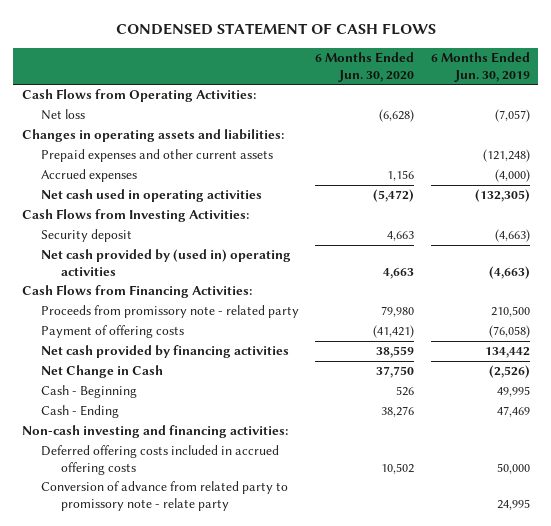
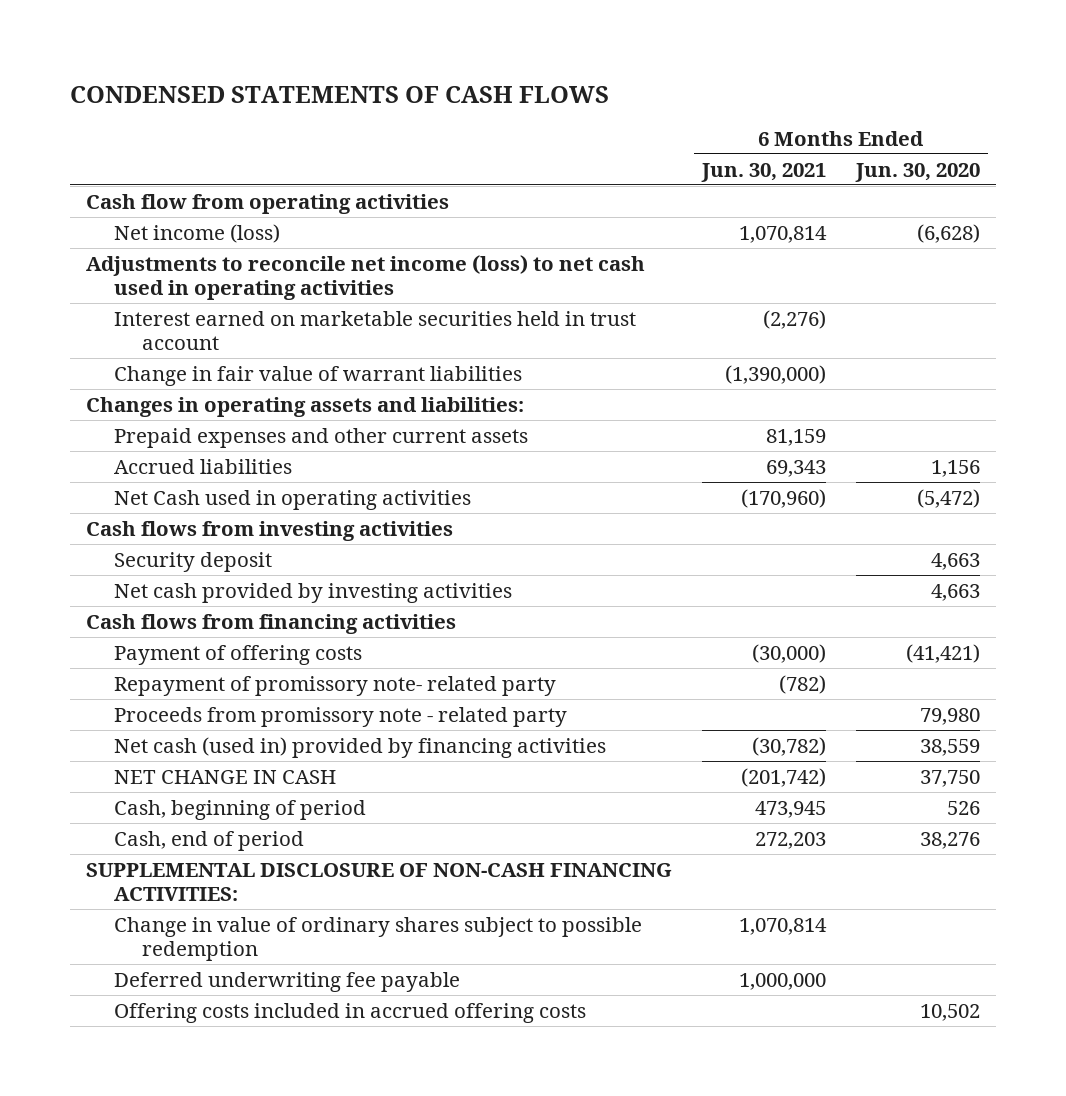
[115,23,436,36] CONDENSED STATEMENT OF CASH FLOWS -> [70,85,610,103] CONDENSED STATEMENTS OF CASH FLOWS
[430,52,530,82] 6 Months Ended Jun. 30, 2019 -> none
none -> [701,162,827,182] Jun. 30, 2021
[21,89,256,103] Cash Flows from Operating Activities: -> [85,193,449,214] Cash flow from operating activities
[41,109,86,121] Net loss -> [113,223,280,243] Net income (loss)
none -> [85,254,645,301] Adjustments to reconcile net income (loss) to net cash used in operating activities
none -> [113,310,636,351] Interest earned on marketable securities held in trust account
none -> [113,365,522,386] Change in fair value of warrant liabilities
[41,169,138,183] Accrued expenses -> [113,458,292,474] Accrued liabilities
[41,189,263,203] Net cash used in operating activities -> [113,489,471,510] Net Cash used in operating activities
[21,209,249,223] Cash Flows from Investing Activities: -> [85,520,453,541] Cash flows from investing activities
[41,249,292,276] Net cash provided by (used in) operating activities -> [113,582,512,603] Net cash provided by investing activities
[21,285,252,299] Cash Flows from Financing Activities: -> [85,613,456,634] Cash flows from financing activities
[41,481,289,511] Conversion of advance from related party to promissory note - relate party -> none
none -> [113,675,556,696] Repayment of promissory note- related party
[41,305,300,319] Proceeds from promissory note - related party -> [113,706,567,727] Proceeds from promissory note - related party
[41,345,290,359] Net cash provided by financing activities -> [113,736,606,758] Net cash (used in) provided by financing activities
[41,365,164,379] Net Change in Cash -> [113,769,336,784] NET CHANGE IN CASH
[41,385,138,399] Cash - Beginning -> [113,799,366,820] Cash, beginning of period
[41,405,120,419] Cash - Ending -> [113,830,304,851] Cash, end of period
[21,425,288,439] Non-cash investing and financing activities: -> [85,862,672,902] SUPPLEMENTAL DISCLOSURE OF NON-CASH FINANCING ACTIVITIES:
none -> [113,916,642,962] Change in value of ordinary shares subject to possible redemption
none -> [113,971,460,992] Deferred underwriting fee payable
[41,445,280,475] Deferred offering costs included in accrued offering costs -> [113,1002,586,1023] Offering costs included in accrued offering costs

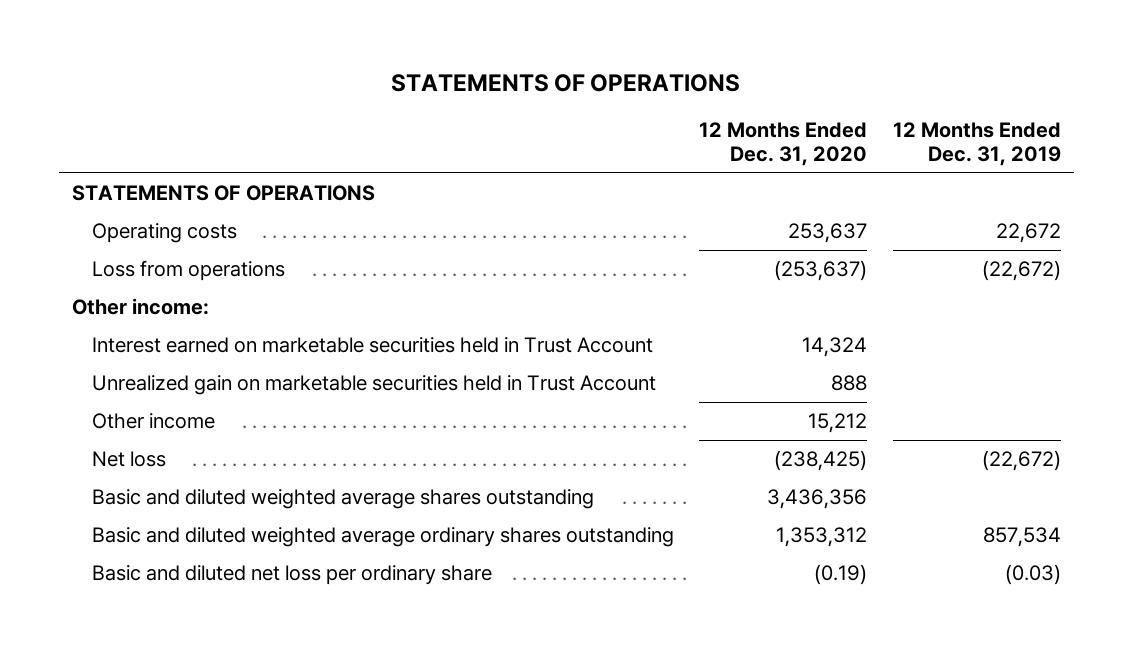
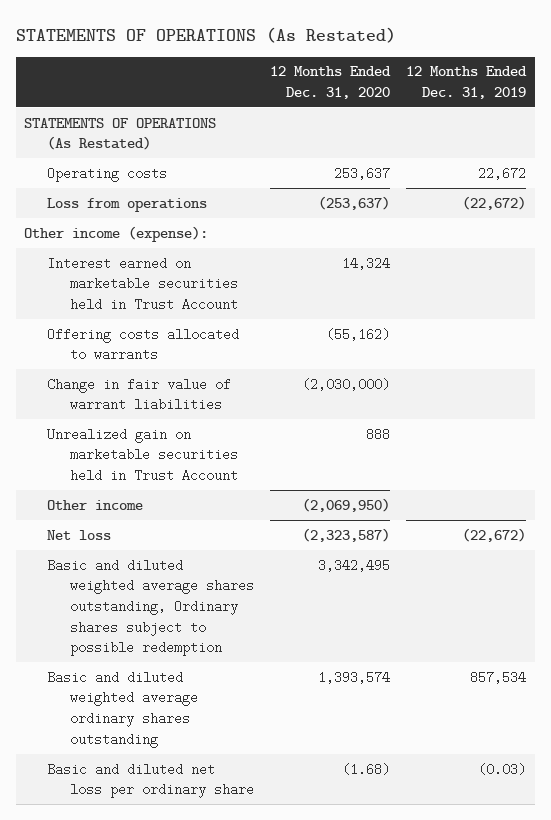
[391,73,741,92] STATEMENTS OF OPERATIONS -> [16,26,397,43] STATEMENTS OF OPERATIONS (As Restated)
[71,185,375,202] STATEMENTS OF OPERATIONS -> [24,117,217,151] STATEMENTS OF OPERATIONS (As Restated)
[71,298,209,316] Other income: -> [24,225,209,242] Other income (expense):
none -> [46,327,239,362] Offering costs allocated to warrants
none -> [46,377,231,412] Change in fair value of warrant liabilities
[808,413,868,434] 15,212 -> [301,497,390,512] (2,069,950)
[774,450,868,472] (238,425) -> [301,527,390,542] (2,323,587)
[92,489,595,510] Basic and diluted weighted average shares outstanding -> [46,558,254,657] Basic and diluted weighted average shares outstanding, Ordinary shares subject to possible redemption
[767,489,868,510] 3,436,356 -> [317,558,390,572] 3,342,495
[776,527,868,548] 1,353,312 -> [317,670,390,684] 1,393,574
[814,564,868,586] (0.19) -> [341,762,390,776] (1.68)

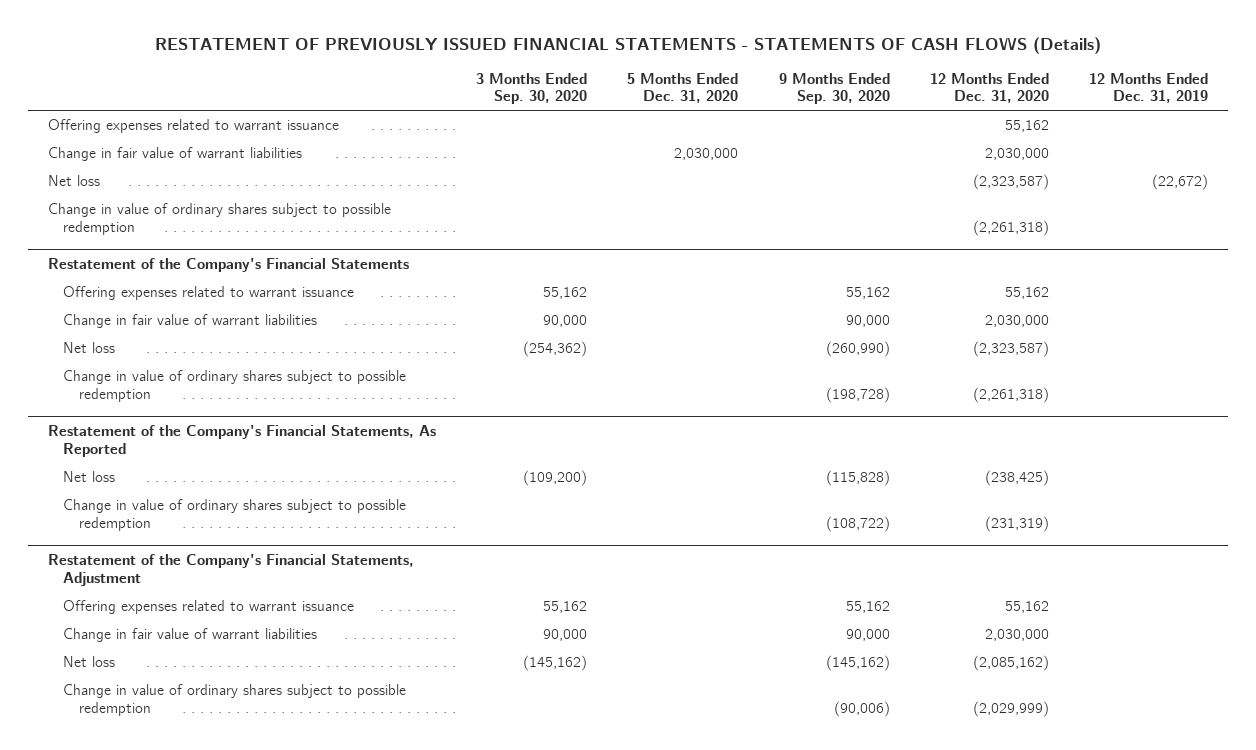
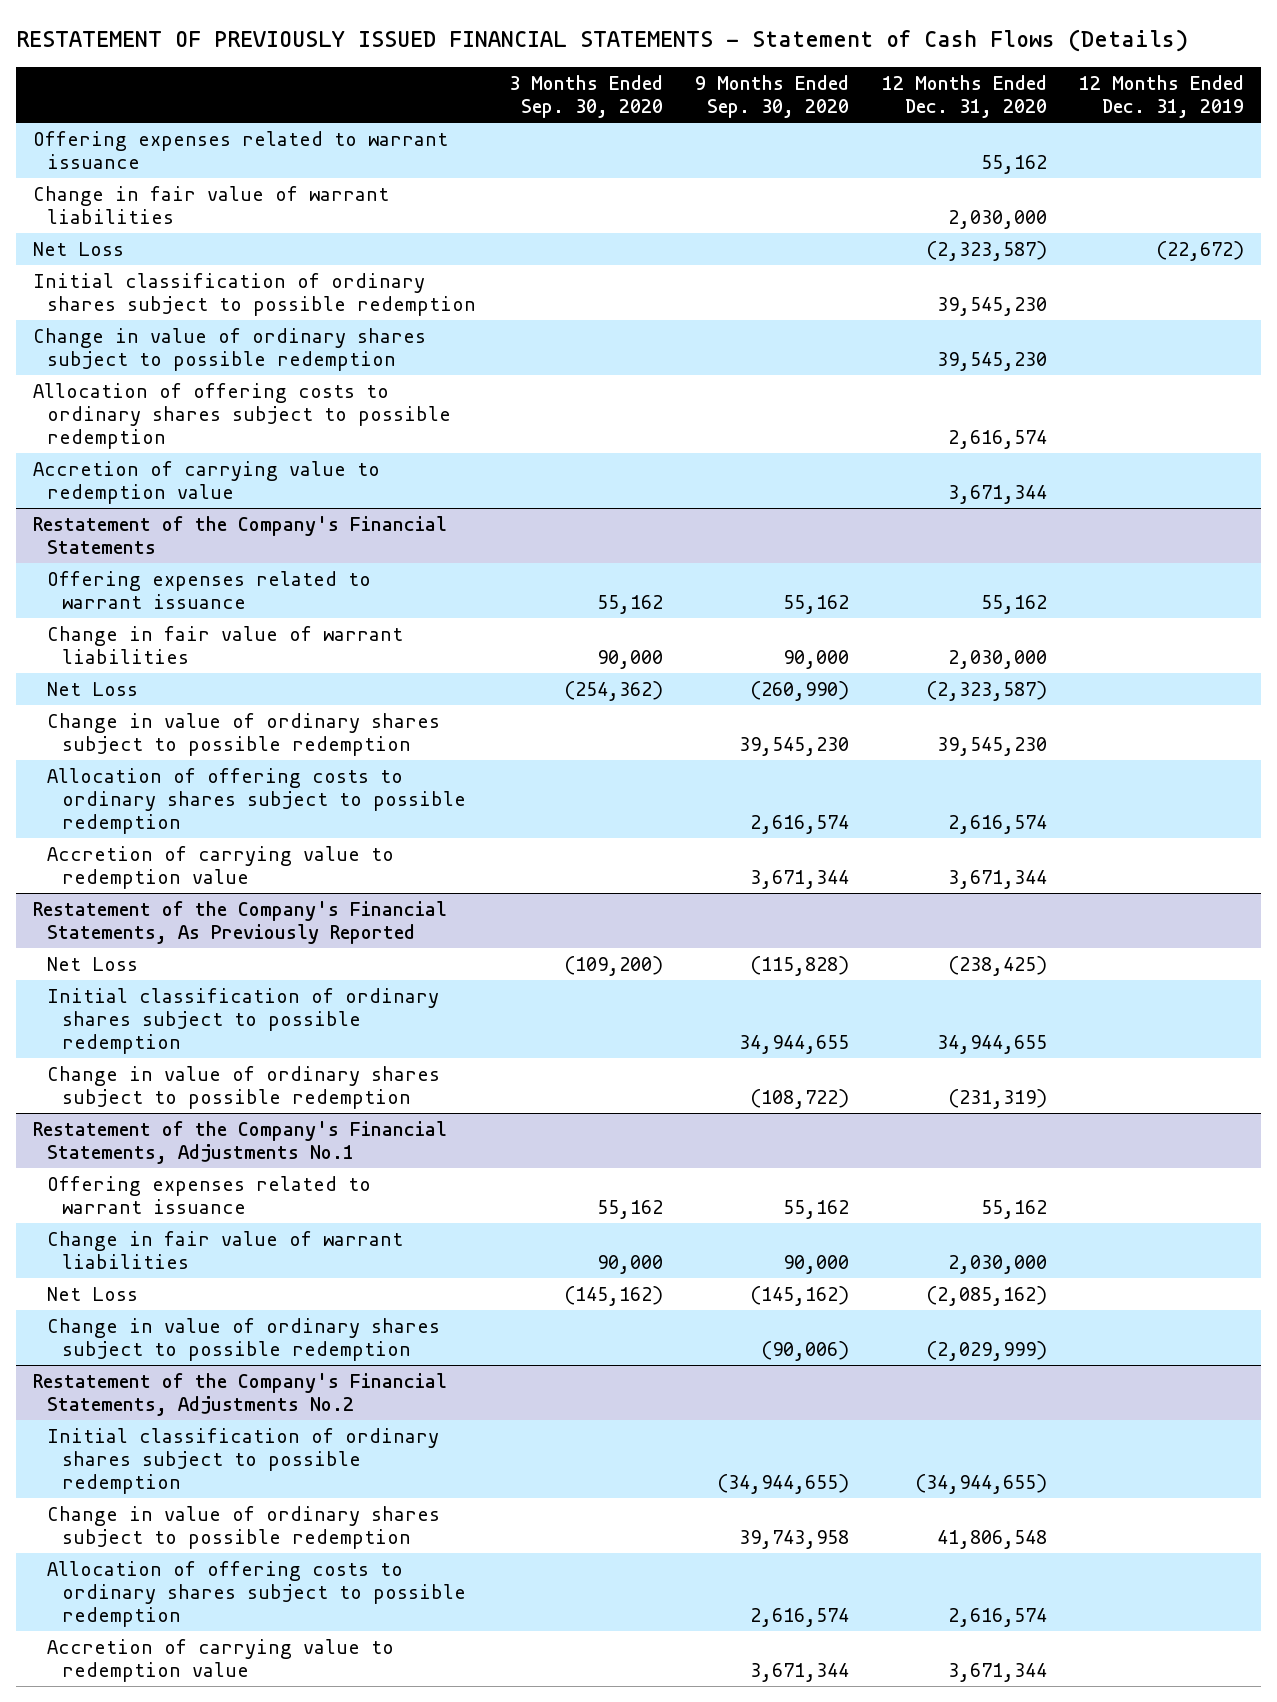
[154,37,1101,55] RESTATEMENT OF PREVIOUSLY ISSUED FINANCIAL STATEMENTS - STATEMENTS OF CASH FLOWS (Details) -> [16,29,1189,53] RESTATEMENT OF PREVIOUSLY ISSUED FINANCIAL STATEMENTS - Statement of Cash Flows (Details)
[627,72,739,104] 5 Months Ended Dec. 31, 2020 -> none
[47,174,100,186] Net loss -> [32,241,124,256] Net Loss
none -> [32,272,477,316] Initial classification of ordinary shares subject to possible redemption
[972,219,1049,236] (2,261,318) -> [936,351,1047,371] 39,545,230
none -> [32,382,452,449] Allocation of offering costs to ordinary shares subject to possible redemption
none -> [32,460,380,504] Accretion of carrying value to redemption value
[63,341,116,353] Net loss -> [47,681,139,696] Net Loss
[825,386,890,403] (198,728) -> [739,736,850,756] 39,545,230
[972,386,1049,403] (2,261,318) -> [936,736,1047,756] 39,545,230
none -> [47,767,466,834] Allocation of offering costs to ordinary shares subject to possible redemption
none -> [47,845,395,889] Accretion of carrying value to redemption value
[47,424,436,457] Restatement of the Company's Financial Statements, As Reported -> [32,900,447,944] Restatement of the Company's Financial Statements, As Previously Reported
[63,470,116,482] Net loss -> [47,956,139,971] Net Loss
none -> [47,987,440,1054] Initial classification of ordinary shares subject to possible redemption
[47,553,414,586] Restatement of the Company's Financial Statements, Adjustment -> [32,1120,447,1164] Restatement of the Company's Financial Statements, Adjustments No.1
[63,655,116,667] Net loss -> [47,1286,139,1301] Net Loss
none -> [32,1372,447,1416] Restatement of the Company's Financial Statements, Adjustments No.2
none -> [47,1427,440,1494] Initial classification of ordinary shares subject to possible redemption
none -> [47,1505,441,1549] Change in value of ordinary shares subject to possible redemption
none -> [47,1560,466,1627] Allocation of offering costs to ordinary shares subject to possible redemption
none -> [47,1638,395,1682] Accretion of carrying value to redemption value

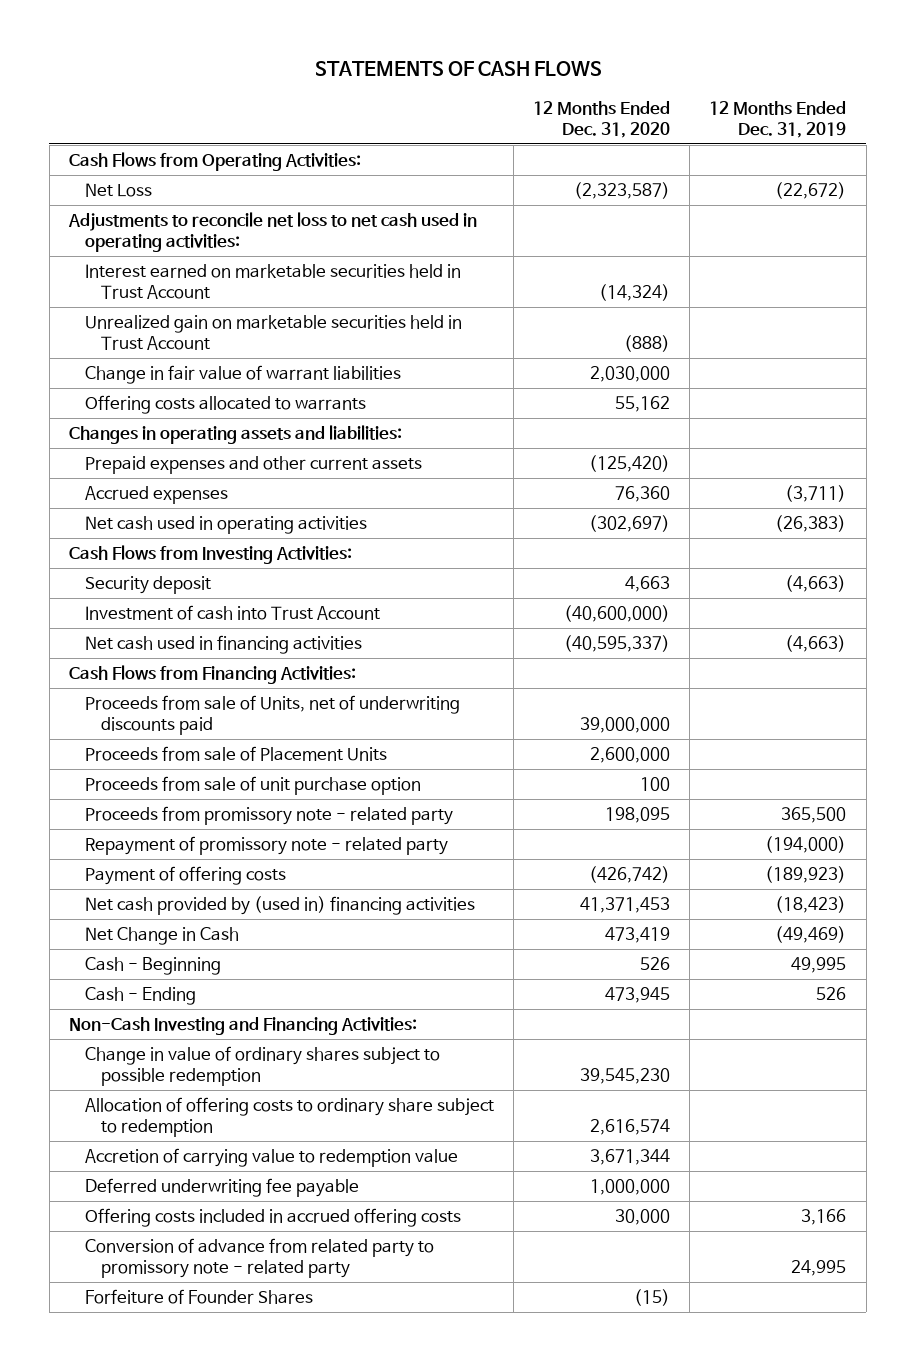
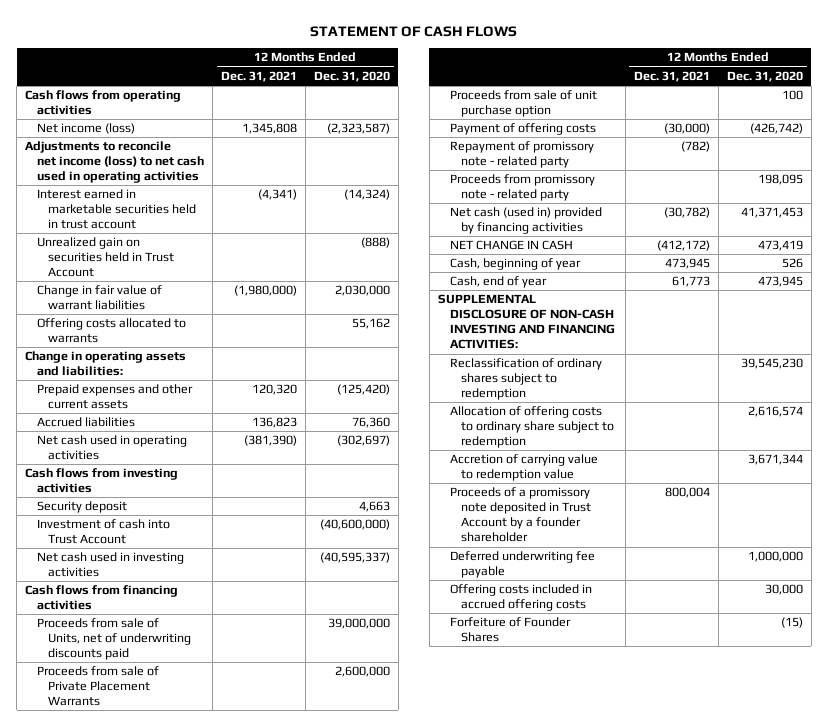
[314,60,602,76] STATEMENTS OF CASH FLOWS -> [309,25,517,37] STATEMENT OF CASH FLOWS
[709,101,847,139] 12 Months Ended Dec. 31, 2019 -> none
none -> [220,70,297,82] Dec. 31, 2021
[68,152,361,172] Cash Flows from Operating Activities: -> [25,90,182,116] Cash flows from operating activities
[85,183,153,198] Net Loss -> [36,123,135,135] Net income (loss)
[67,212,477,253] Adjustments to reconcile net loss to net cash used in operating activities: -> [25,141,204,184] Adjustments to reconcile net income (loss) to net cash used in operating activities
[85,264,462,300] Interest earned on marketable securities held in Trust Account -> [36,189,197,230] Interest earned in marketable securities held in trust account
[85,315,463,351] Unrealized gain on marketable securities held in Trust Account -> [36,237,175,278] Unrealized gain on securities held in Trust Account
[68,425,402,445] Changes in operating assets and liabilities: -> [25,351,187,377] Change in operating assets and liabilities:
[85,486,229,505] Accrued expenses -> [36,417,135,428] Accrued liabilities
[68,545,352,565] Cash Flows from Investing Activities: -> [25,468,179,494] Cash flows from investing activities
[85,635,363,655] Net cash used in financing activities -> [36,552,184,578] Net cash used in investing activities
[68,665,356,685] Cash Flows from Financing Activities: -> [25,585,179,611] Cash flows from financing activities
[85,746,388,762] Proceeds from sale of Placement Units -> [36,666,159,707] Proceeds from sale of Private Placement Warrants
[85,836,449,856] Repayment of promissory note - related party -> [449,141,594,169] Repayment of promissory note - related party
[85,806,454,826] Proceeds from promissory note - related party -> [449,174,595,202] Proceeds from promissory note - related party
[85,896,476,916] Net cash provided by (used in) financing activities -> [449,207,602,235] Net cash (used in) provided by financing activities
[85,927,240,946] Net Change in Cash -> [449,240,573,251] NET CHANGE IN CASH
[85,957,222,976] Cash - Beginning -> [449,258,581,271] Cash, beginning of year
[85,987,197,1006] Cash - Ending -> [449,276,547,289] Cash, end of year
[68,1017,417,1036] Non-Cash Investing and Financing Activities: -> [437,294,615,350] SUPPLEMENTAL DISCLOSURE OF NON-CASH INVESTING AND FINANCING ACTIVITIES:
[85,1046,441,1087] Change in value of ordinary shares subject to possible redemption -> [449,358,602,401] Reclassification of ordinary shares subject to redemption
none -> [449,487,592,543] Proceeds of a promissory note deposited in Trust Account by a founder shareholder
[85,1238,435,1279] Conversion of advance from related party to promissory note - related party -> none

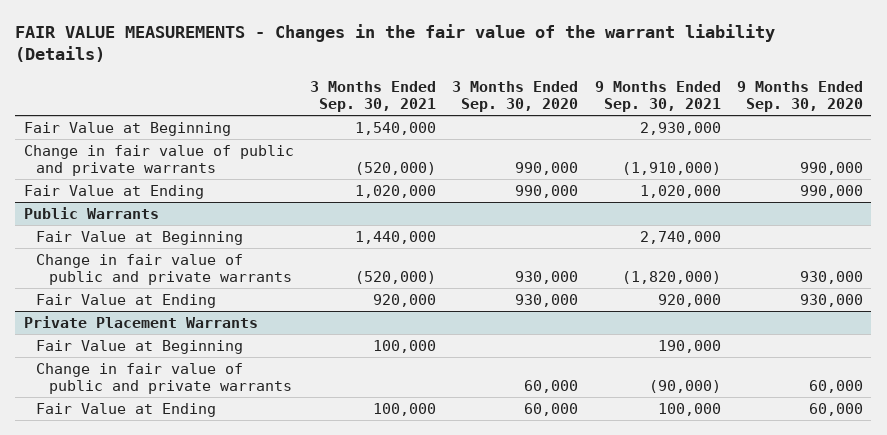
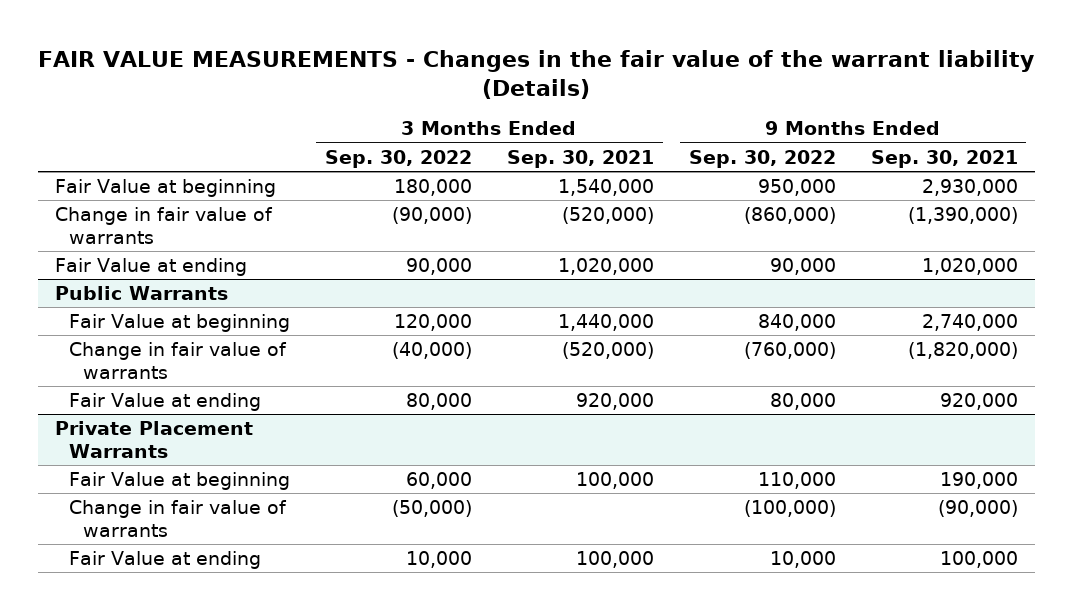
[452,80,579,112] 3 Months Ended Sep. 30, 2020 -> none
[737,80,864,112] 9 Months Ended Sep. 30, 2020 -> none
none -> [325,149,473,168] Sep. 30, 2022
none -> [688,149,836,168] Sep. 30, 2022
[23,121,231,136] Fair Value at Beginning -> [55,178,277,197] Fair Value at beginning
[23,144,294,176] Change in fair value of public and private warrants -> [55,206,274,244] Change in fair value of warrants
[621,161,721,175] (1,910,000) -> [907,206,1018,224] (1,390,000)
[23,184,204,199] Fair Value at Ending -> [55,257,248,276] Fair Value at ending
[36,230,244,245] Fair Value at Beginning -> [69,313,291,332] Fair Value at beginning
[36,253,292,285] Change in fair value of public and private warrants -> [69,341,288,379] Change in fair value of warrants
[36,293,217,308] Fair Value at Ending -> [69,392,262,411] Fair Value at ending
[36,339,244,354] Fair Value at Beginning -> [69,471,291,490] Fair Value at beginning
[36,362,292,394] Change in fair value of public and private warrants -> [69,499,288,537] Change in fair value of warrants
[36,402,217,417] Fair Value at Ending -> [69,550,262,569] Fair Value at ending

